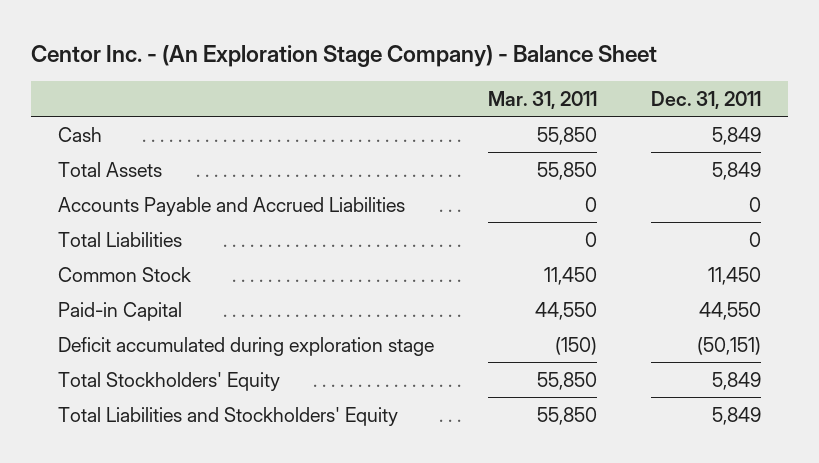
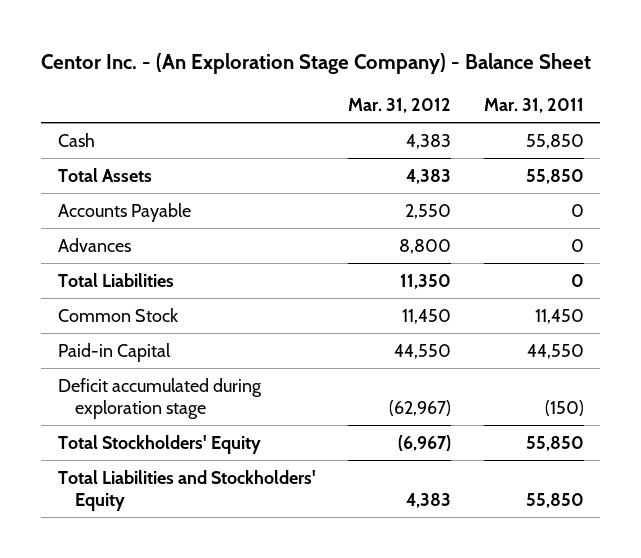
[651,90,762,109] Dec. 31, 2011 -> none
none -> [348,97,452,113] Mar. 31, 2012
[58,196,406,216] Accounts Payable and Accrued Liabilities -> none
none -> [57,202,191,222] Accounts Payable
none -> [57,237,131,252] Advances

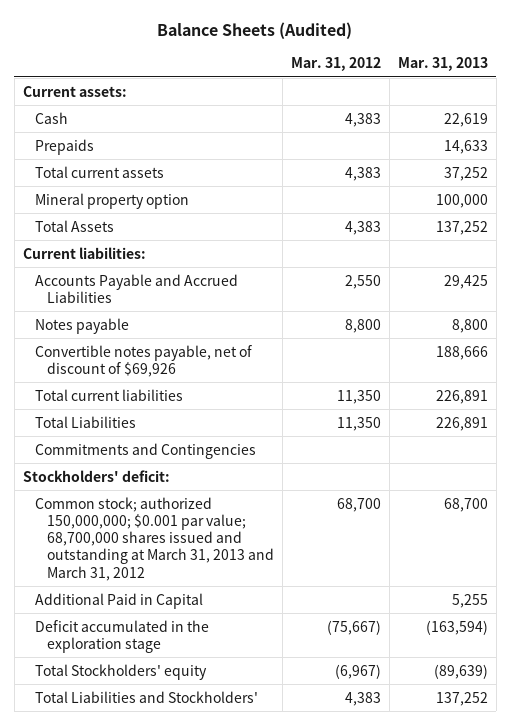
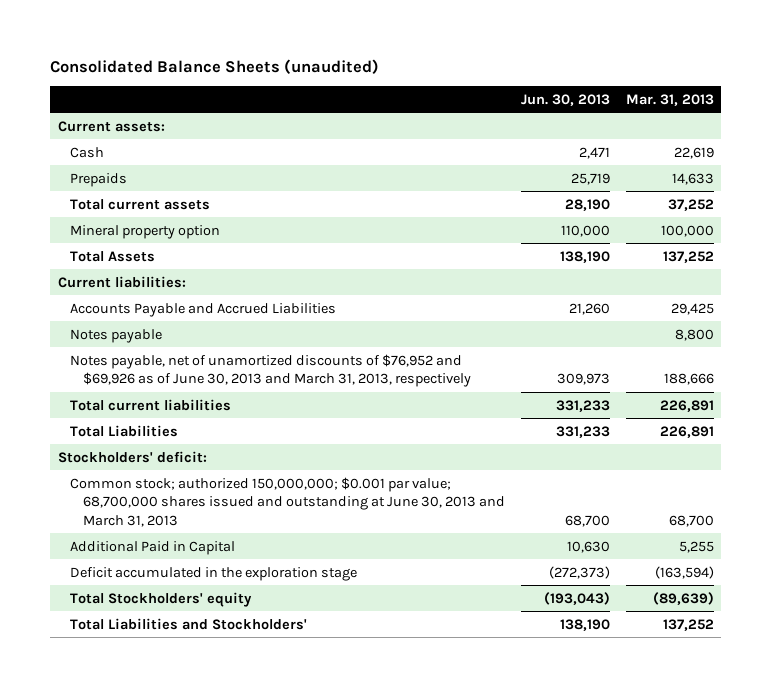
[157,21,353,39] Balance Sheets (Audited) -> [49,58,379,74] Consolidated Balance Sheets (unaudited)
[290,57,381,72] Mar. 31, 2012 -> none
none -> [520,93,610,106] Jun. 30, 2013
[35,344,253,377] Convertible notes payable, net of discount of $69,926 -> [70,353,471,388] Notes payable, net of unamortized discounts of $76,952 and $69,926 as of June 30, 2013 and March 31, 2013, respectively
[35,442,257,459] Commitments and Contingencies -> none
[35,496,275,581] Common stock; authorized 150,000,000; $0.001 par value; 68,700,000 shares issued and outstanding at March 31, 2013 and March 31, 2012 -> [70,476,505,527] Common stock; authorized 150,000,000; $0.001 par value; 68,700,000 shares issued and outstanding at June 30, 2013 and March 31, 2013

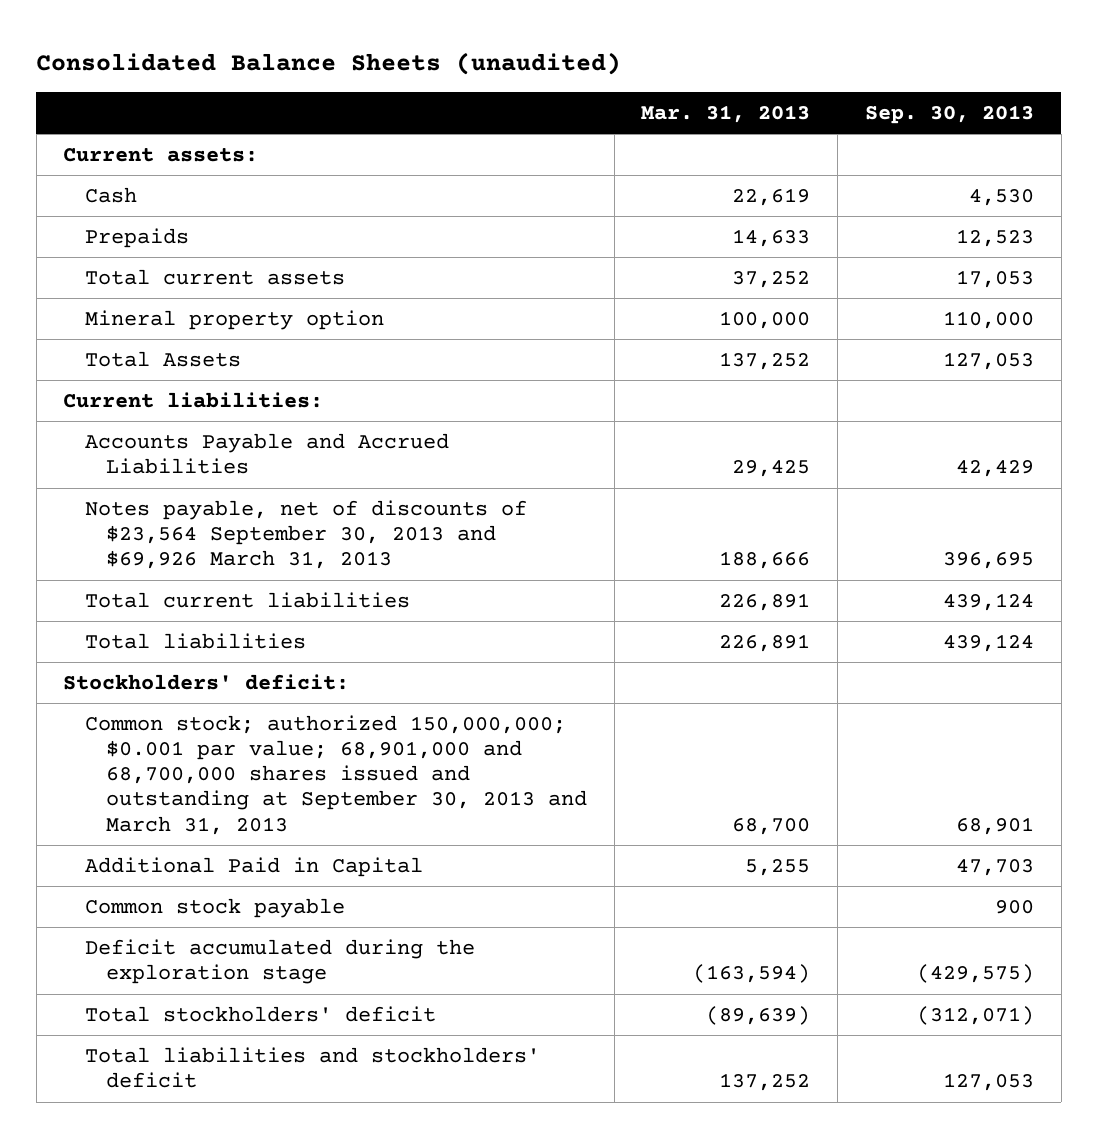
[520,93,610,106] Jun. 30, 2013 -> none
none -> [864,104,1034,124] Sep. 30, 2013
[70,328,163,343] Notes payable -> none
[70,353,471,388] Notes payable, net of unamortized discounts of $76,952 and $69,926 as of June 30, 2013 and March 31, 2013, respectively -> [84,500,527,570] Notes payable, net of discounts of $23,564 September 30, 2013 and $69,926 March 31, 2013
[70,424,179,437] Total Liabilities -> [84,633,306,650] Total liabilities
[70,476,505,527] Common stock; authorized 150,000,000; $0.001 par value; 68,700,000 shares issued and outstanding at June 30, 2013 and March 31, 2013 -> [84,715,588,835] Common stock; authorized 150,000,000; $0.001 par value; 68,901,000 and 68,700,000 shares issued and outstanding at September 30, 2013 and March 31, 2013
none -> [84,898,345,919] Common stock payable
[70,566,358,581] Deficit accumulated in the exploration stage -> [84,939,475,985] Deficit accumulated during the exploration stage
[70,591,253,607] Total Stockholders' equity -> [84,1006,436,1023] Total stockholders' deficit
[70,617,308,630] Total Liabilities and Stockholders' -> [84,1047,540,1089] Total liabilities and stockholders' deficit

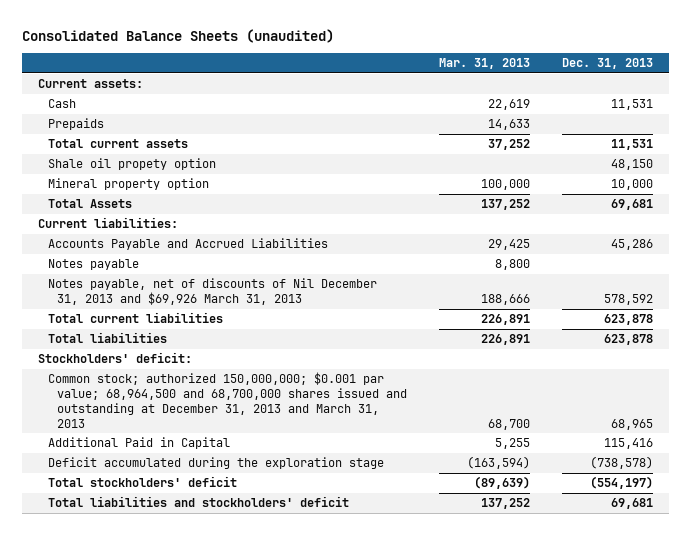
[864,104,1034,124] Sep. 30, 2013 -> none
none -> [562,58,654,70] Dec. 31, 2013
none -> [47,158,216,171] Shale oil propety option
none -> [47,259,139,271] Notes payable
[84,500,527,570] Notes payable, net of discounts of $23,564 September 30, 2013 and $69,926 March 31, 2013 -> [47,278,377,306] Notes payable, net of discounts of Nil December 31, 2013 and $69,926 March 31, 2013
[84,715,588,835] Common stock; authorized 150,000,000; $0.001 par value; 68,901,000 and 68,700,000 shares issued and outstanding at September 30, 2013 and March 31, 2013 -> [47,372,408,428] Common stock; authorized 150,000,000; $0.001 par value; 68,964,500 and 68,700,000 shares issued and outstanding at December 31, 2013 and March 31, 2013
[84,898,345,919] Common stock payable -> none

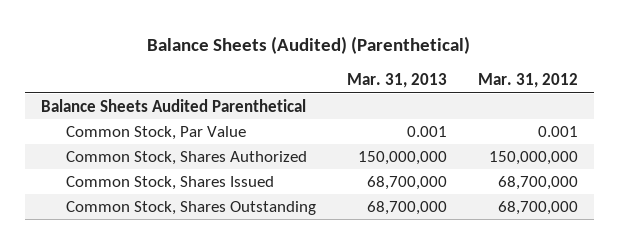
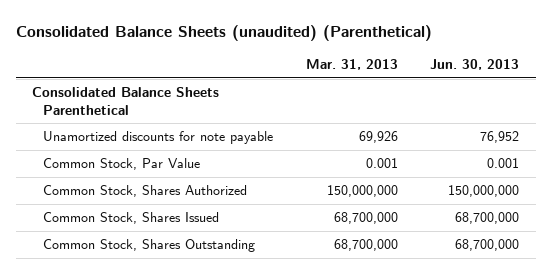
[147,35,471,54] Balance Sheets (Audited) (Parenthetical) -> [16,25,433,42] Consolidated Balance Sheets (unaudited) (Parenthetical)
[478,73,579,89] Mar. 31, 2012 -> none
none -> [430,58,520,70] Jun. 30, 2013
[40,99,306,113] Balance Sheets Audited Parenthetical -> [32,87,220,115] Consolidated Balance Sheets Parenthetical
none -> [42,131,273,145] Unamortized discounts for note payable

